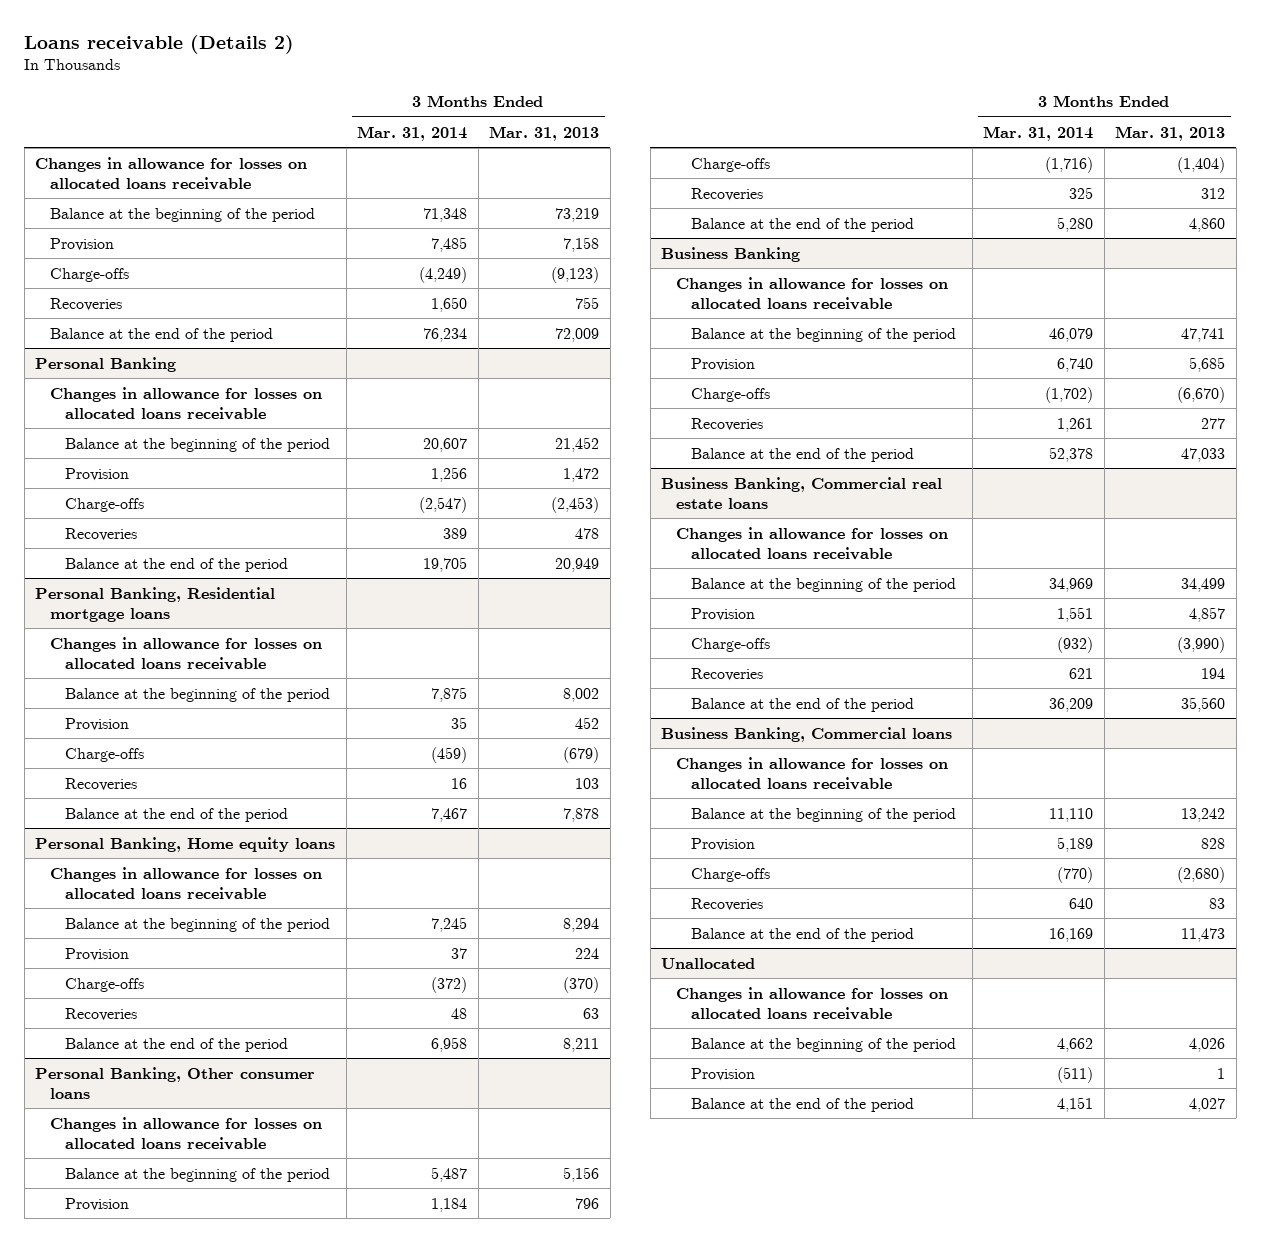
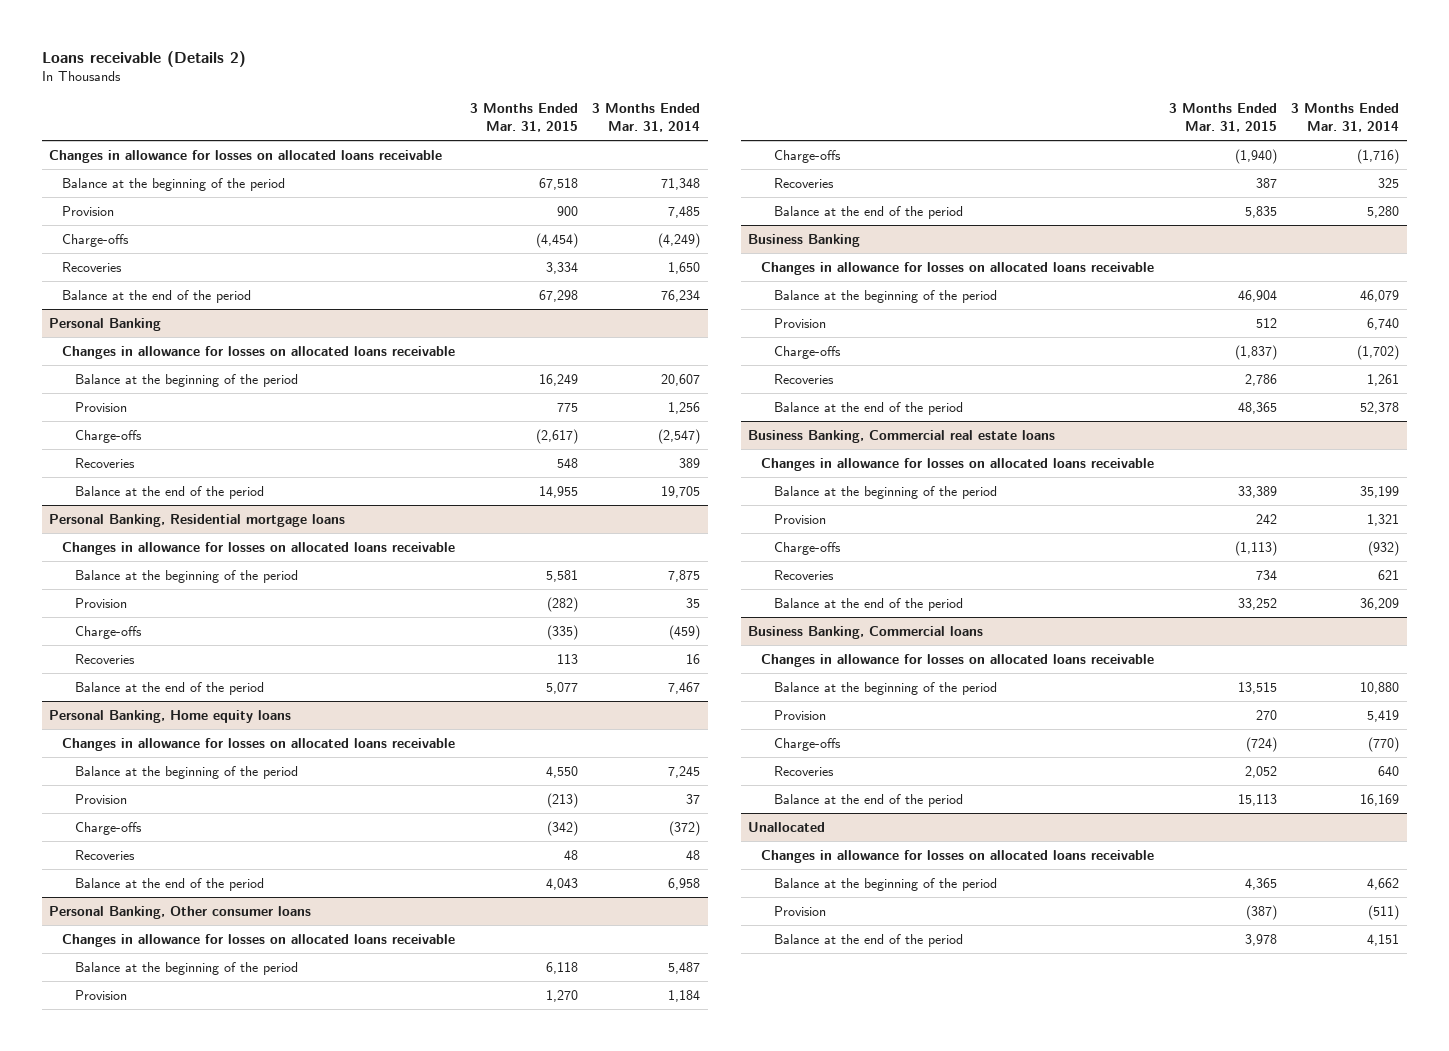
[489,125,600,141] Mar. 31, 2013 -> none
none -> [469,103,578,132] 3 Months Ended Mar. 31, 2015
[1049,577,1094,592] 34,969 -> [1360,485,1400,498] 35,199
[1057,606,1094,622] 1,551 -> [1367,513,1400,526] 1,321
[1049,807,1094,822] 11,110 -> [1360,681,1400,694] 10,880
[1057,836,1094,852] 5,189 -> [1367,709,1400,722] 5,419

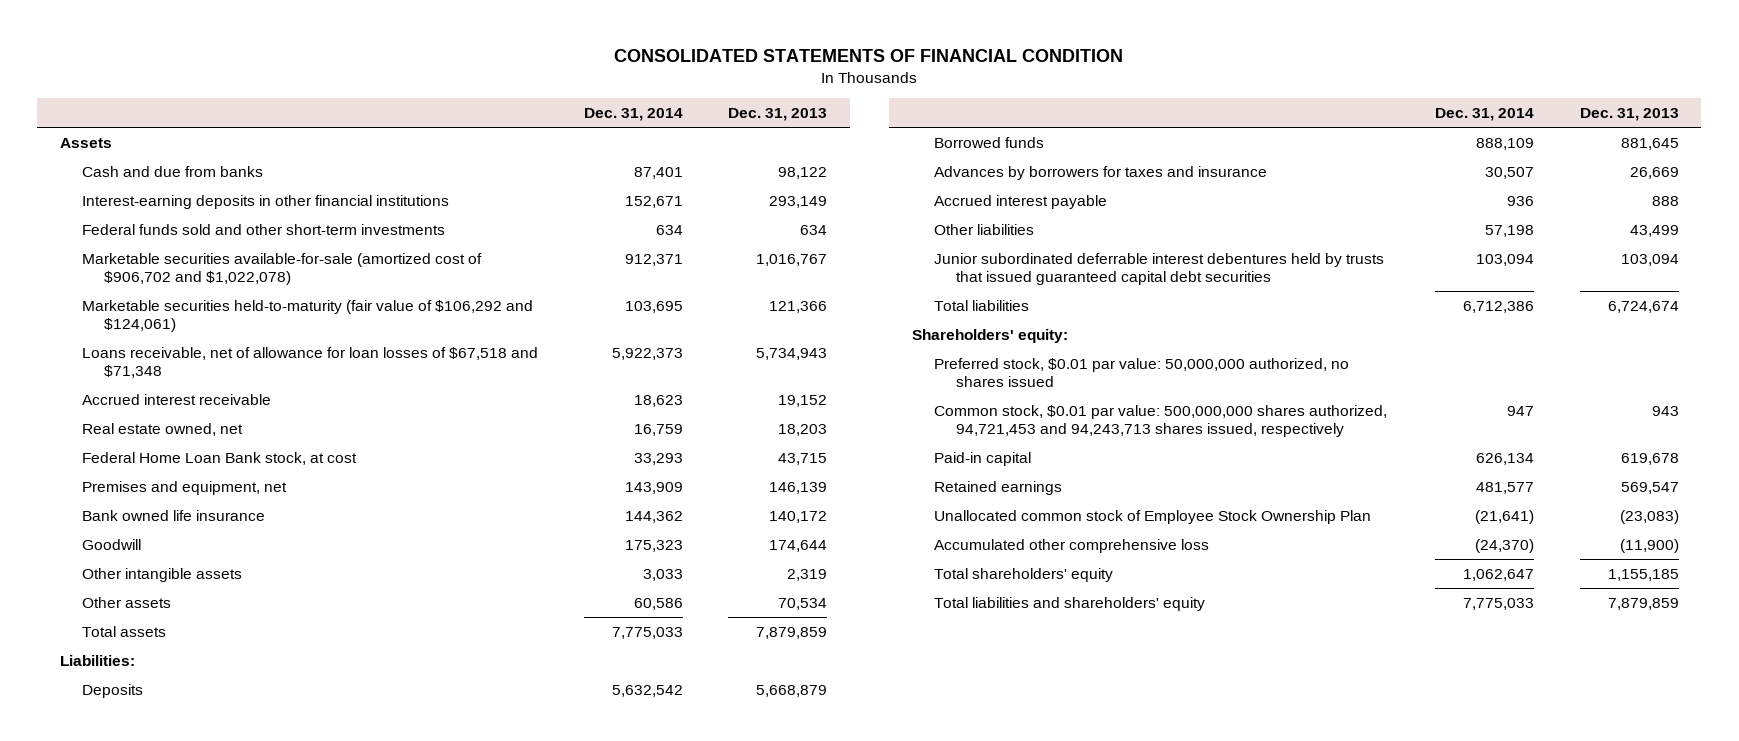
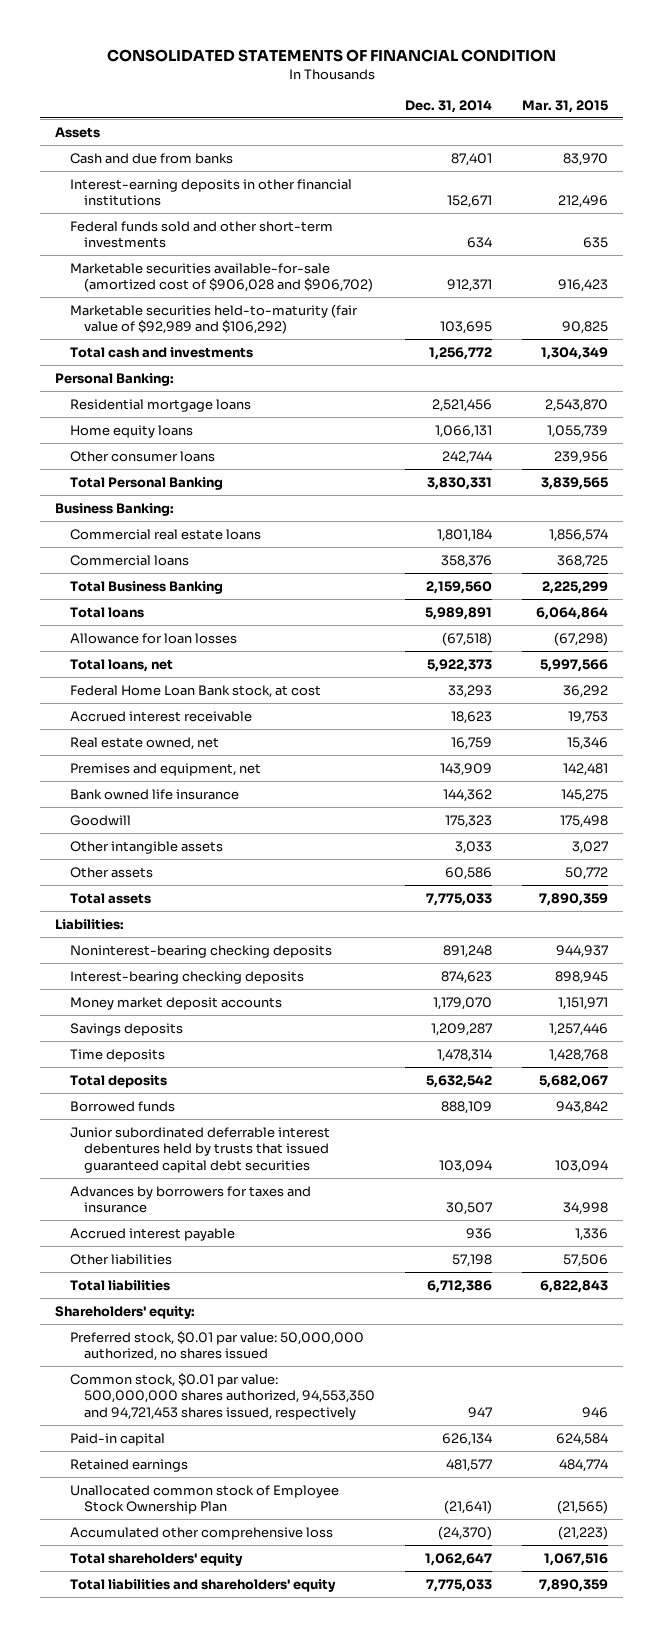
[728,108,828,122] Dec. 31, 2013 -> none
none -> [522,99,609,113] Mar. 31, 2015
[82,252,483,286] Marketable securities available-for-sale (amortized cost of $906,702 and $1,022,078) -> [69,262,374,293] Marketable securities available-for-sale (amortized cost of $906,028 and $906,702)
[82,299,534,333] Marketable securities held-to-maturity (fair value of $106,292 and $124,061) -> [69,303,358,335] Marketable securities held-to-maturity (fair value of $92,989 and $106,292)
none -> [69,346,253,358] Total cash and investments
none -> [55,372,175,386] Personal Banking:
none -> [69,398,251,412] Residential mortgage loans
none -> [69,424,193,438] Home equity loans
none -> [69,450,215,462] Other consumer loans
none -> [69,476,223,490] Total Personal Banking
none -> [55,502,175,516] Business Banking:
none -> [69,528,261,540] Commercial real estate loans
none -> [69,554,189,566] Commercial loans
none -> [69,580,223,594] Total Business Banking
none -> [69,606,144,618] Total loans
none -> [69,632,237,644] Allowance for loan losses
[82,346,539,379] Loans receivable, net of allowance for loan losses of $67,518 and $71,348 -> [69,658,173,672] Total loans, net
[82,451,358,465] Federal Home Loan Bank stock, at cost -> [69,684,321,698] Federal Home Loan Bank stock, at cost
none -> [69,944,332,958] Noninterest-bearing checking deposits
none -> [69,970,304,984] Interest-bearing checking deposits
none -> [69,996,282,1010] Money market deposit accounts
none -> [69,1022,183,1036] Savings deposits
none -> [69,1048,165,1062] Time deposits
[82,683,144,698] Deposits -> [69,1074,167,1088] Total deposits
[933,252,1384,286] Junior subordinated deferrable interest debentures held by trusts that issued guaranteed capital debt securities -> [69,1126,330,1174] Junior subordinated deferrable interest debentures held by trusts that issued guaranteed capital debt securities
[933,404,1387,438] Common stock, $0.01 par value: 500,000,000 shares authorized, 94,721,453 and 94,243,713 shares issued, respectively -> [69,1372,376,1421] Common stock, $0.01 par value: 500,000,000 shares authorized, 94,553,350 and 94,721,453 shares issued, respectively

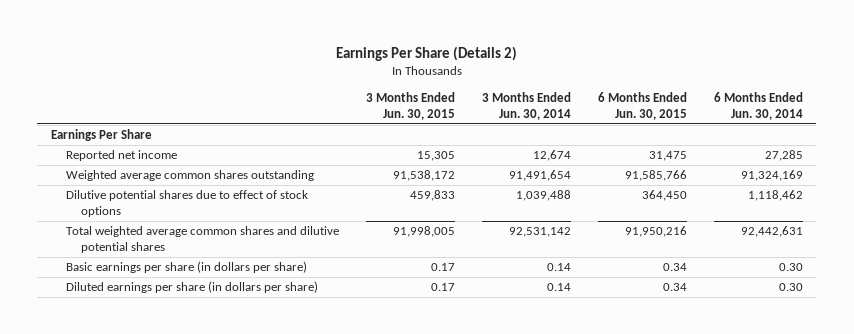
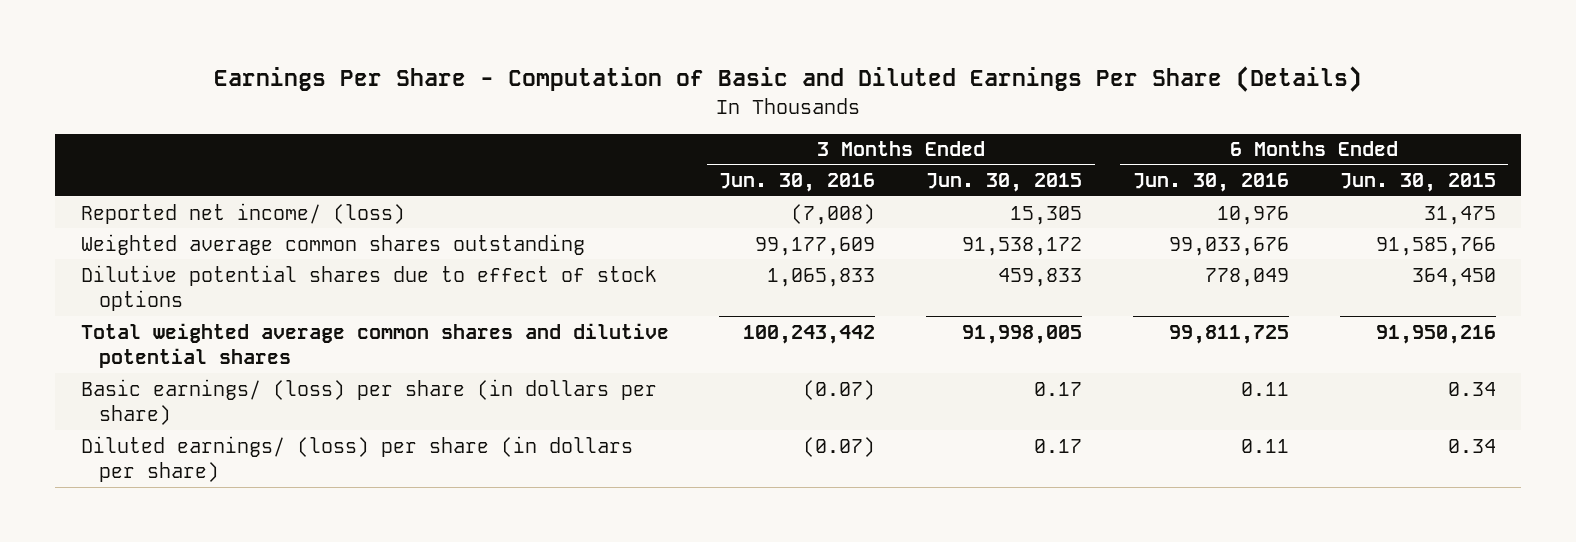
[335,45,517,61] Earnings Per Share (Details 2) -> [214,66,1363,93] Earnings Per Share - Computation of Basic and Diluted Earnings Per Share (Details)
[481,91,571,121] 3 Months Ended Jun. 30, 2014 -> none
[713,91,803,121] 6 Months Ended Jun. 30, 2014 -> none
none -> [719,173,876,193] Jun. 30, 2016
none -> [1132,173,1289,193] Jun. 30, 2016
[50,128,152,141] Earnings Per Share -> none
[65,149,177,161] Reported net income -> [80,202,405,224] Reported net income/ (loss)
[65,260,307,273] Basic earnings per share (in dollars per share) -> [80,378,657,426] Basic earnings/ (loss) per share (in dollars per share)
[65,280,318,293] Diluted earnings per share (in dollars per share) -> [80,435,633,483] Diluted earnings/ (loss) per share (in dollars per share)

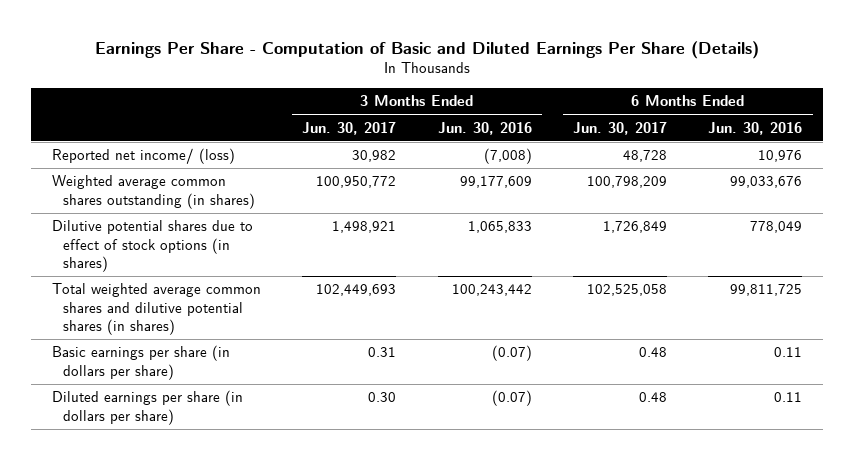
[926,173,1083,193] Jun. 30, 2015 -> none
[1339,173,1496,193] Jun. 30, 2015 -> none
none -> [302,121,397,135] Jun. 30, 2017
none -> [572,121,667,135] Jun. 30, 2017
[80,233,585,255] Weighted average common shares outstanding -> [52,175,255,209] Weighted average common shares outstanding (in shares)
[80,264,657,312] Dilutive potential shares due to effect of stock options -> [52,220,254,273] Dilutive potential shares due to effect of stock options (in shares)
[80,322,669,369] Total weighted average common shares and dilutive potential shares -> [52,283,262,336] Total weighted average common shares and dilutive potential shares (in shares)
[80,378,657,426] Basic earnings/ (loss) per share (in dollars per share) -> [52,345,231,380] Basic earnings per share (in dollars per share)
[80,435,633,483] Diluted earnings/ (loss) per share (in dollars per share) -> [52,390,244,425] Diluted earnings per share (in dollars per share)

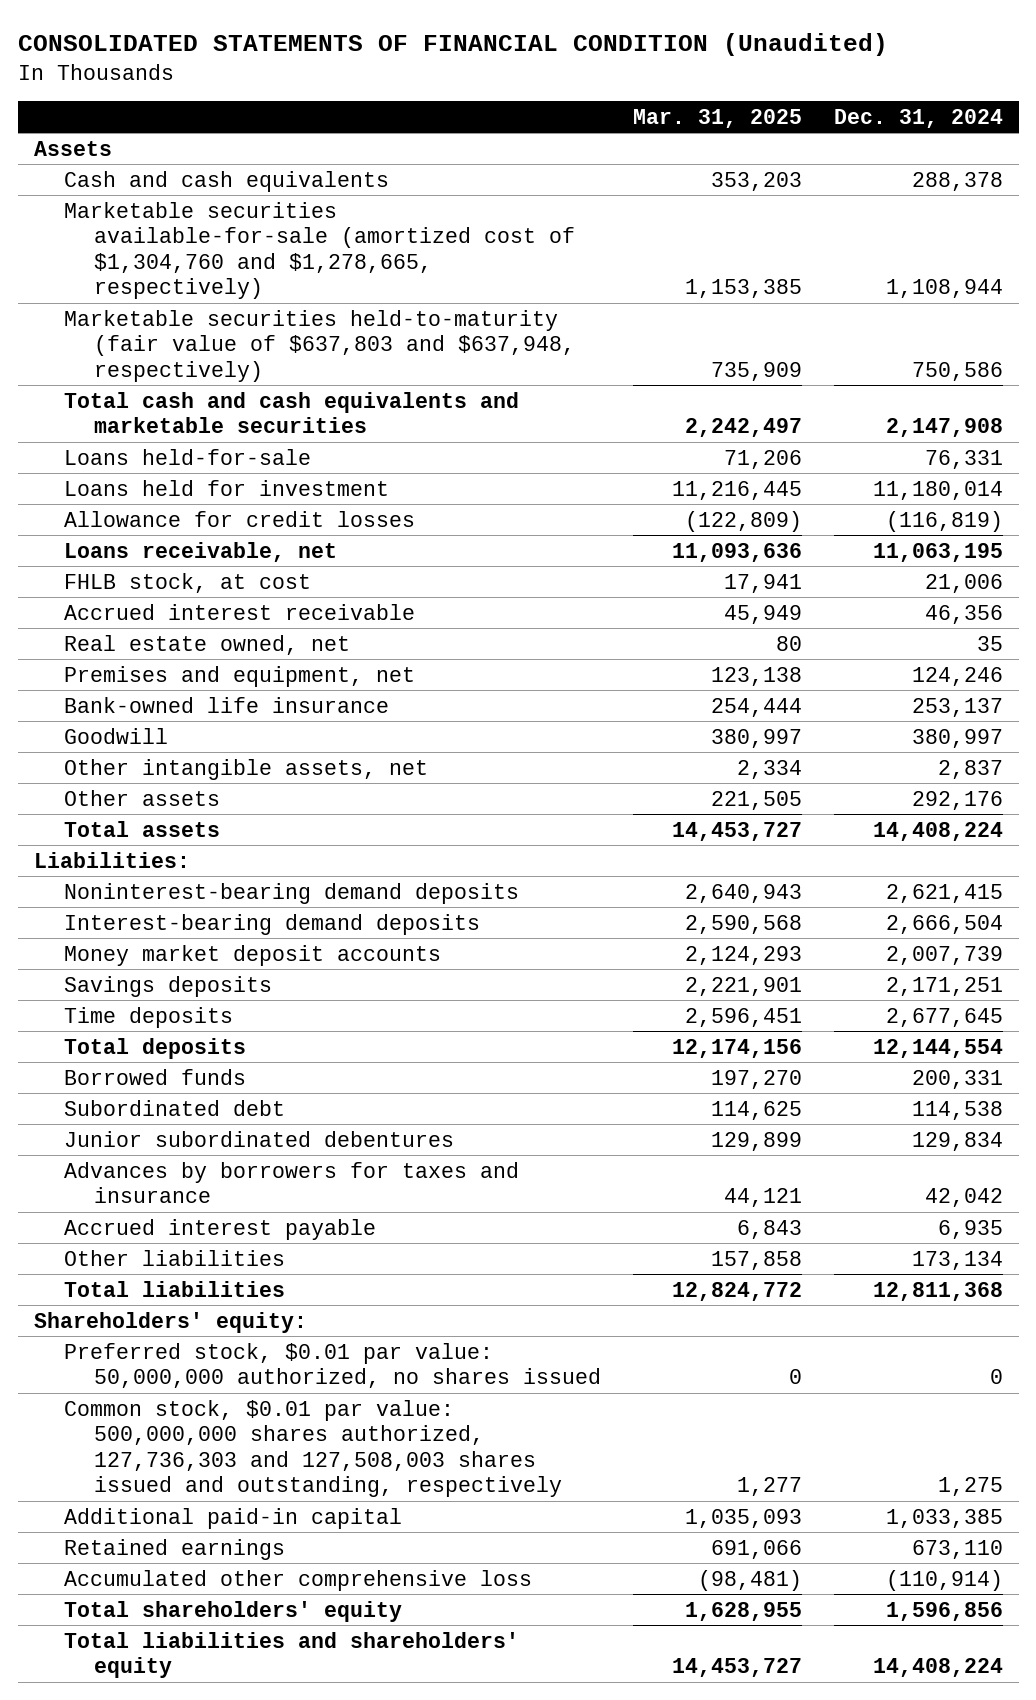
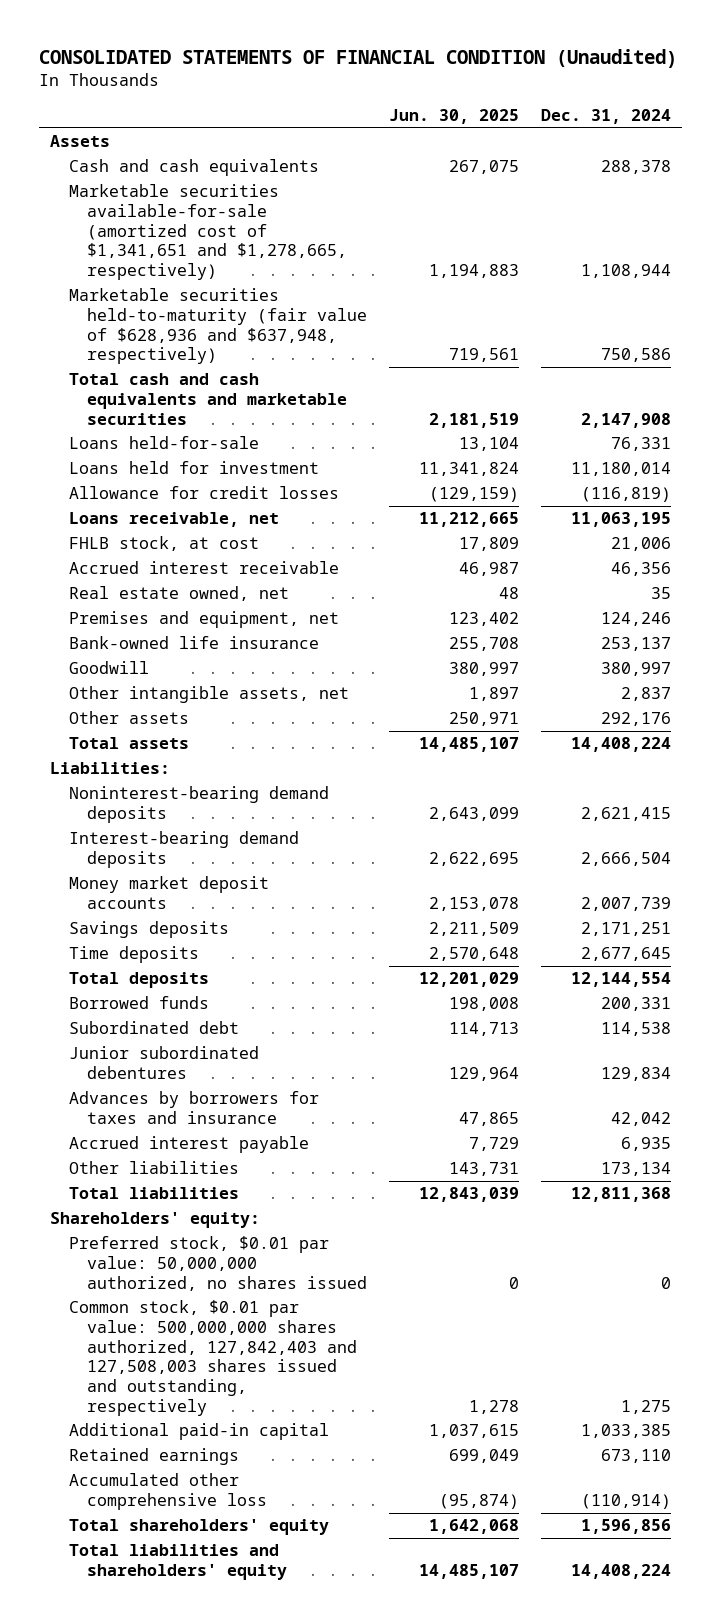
[632,108,802,128] Mar. 31, 2025 -> none
none -> [389,109,520,125] Jun. 30, 2025
[63,201,575,299] Marketable securities available-for-sale (amortized cost of $1,304,760 and $1,278,665, respectively) -> [68,184,348,281] Marketable securities available-for-sale (amortized cost of $1,341,651 and $1,278,665, respectively)
[63,309,575,382] Marketable securities held-to-maturity (fair value of $637,803 and $637,948, respectively) -> [68,288,368,365] Marketable securities held-to-maturity (fair value of $628,936 and $637,948, respectively)
[63,1399,562,1497] Common stock, $0.01 par value: 500,000,000 shares authorized, 127,736,303 and 127,508,003 shares issued and outstanding, respectively -> [68,1300,358,1416] Common stock, $0.01 par value: 500,000,000 shares authorized, 127,842,403 and 127,508,003 shares issued and outstanding, respectively

